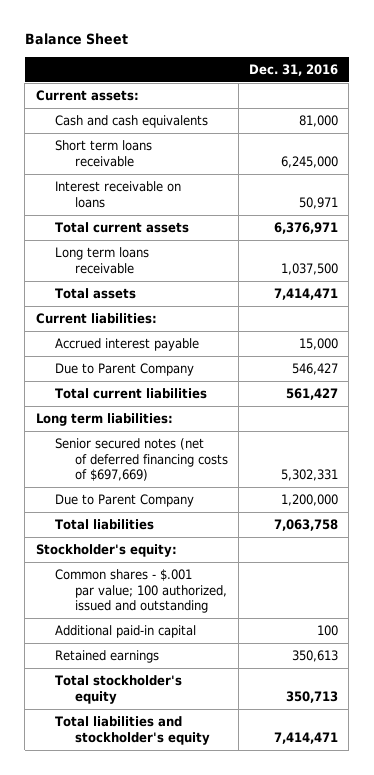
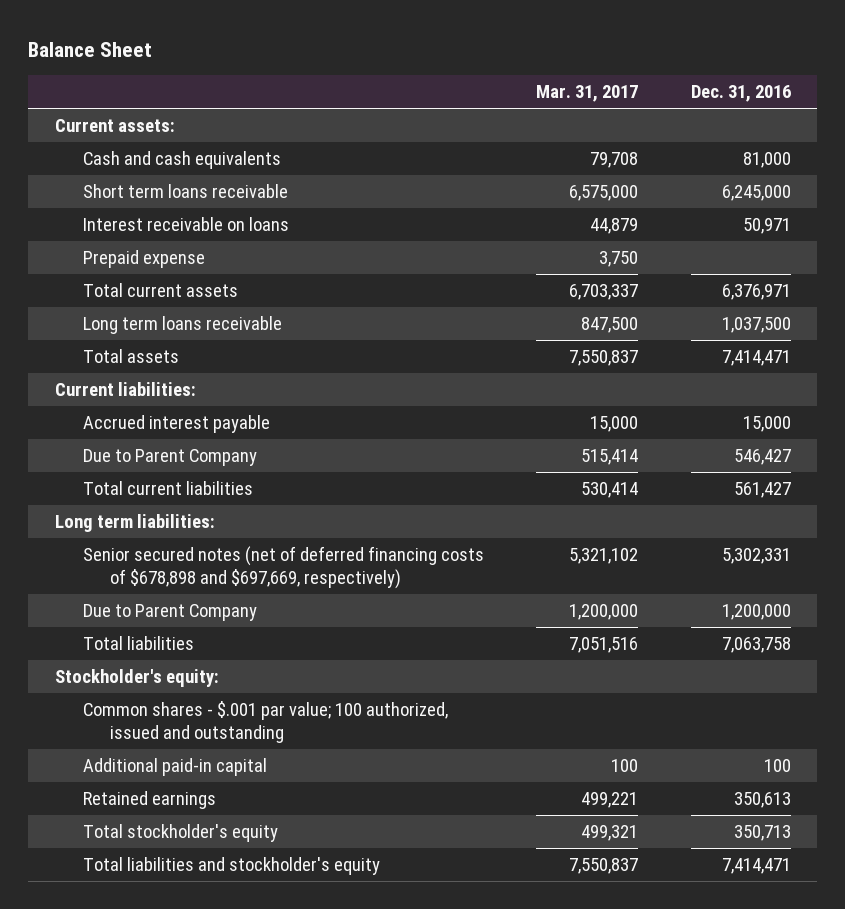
none -> [536,85,639,103] Mar. 31, 2017
none -> [82,250,205,269] Prepaid expense
[55,438,228,482] Senior secured notes (net of deferred financing costs of $697,669) -> [82,546,484,590] Senior secured notes (net of deferred financing costs of $678,898 and $697,669, respectively)

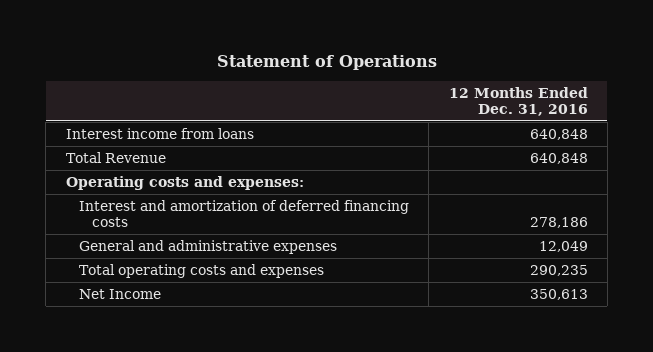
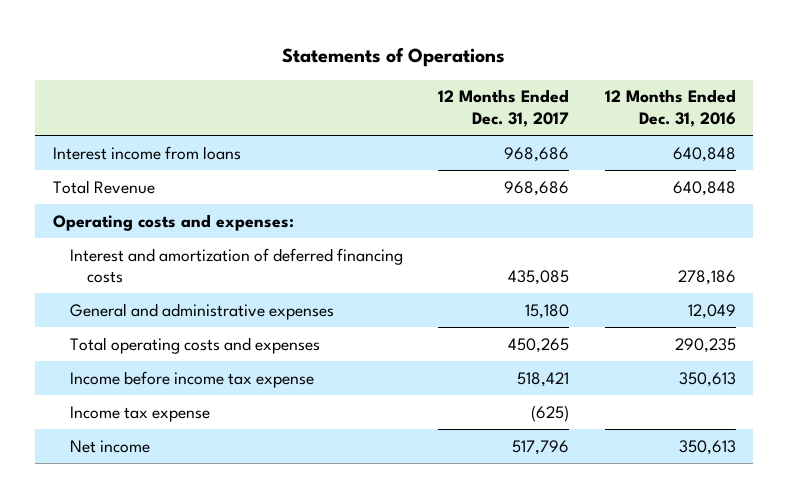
[216,55,437,71] Statement of Operations -> [282,48,506,68] Statements of Operations
none -> [438,89,570,127] 12 Months Ended Dec. 31, 2017
none -> [70,370,315,388] Income before income tax expense
none -> [70,405,211,422] Income tax expense
[78,288,161,299] Net Income -> [70,439,151,453] Net income

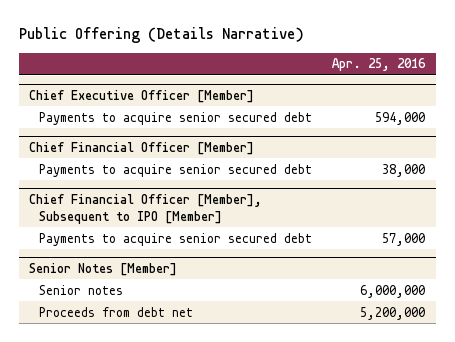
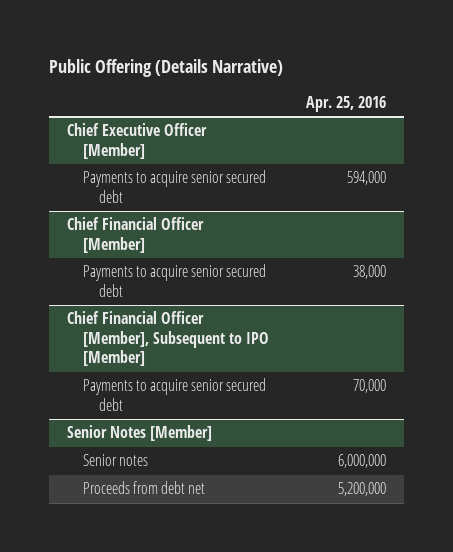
[382,232,426,246] 57,000 -> [352,379,386,394] 70,000

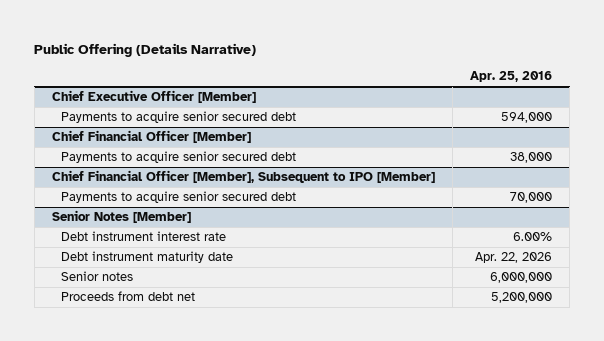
none -> [60,231,226,242] Debt instrument interest rate
none -> [60,251,233,264] Debt instrument maturity date

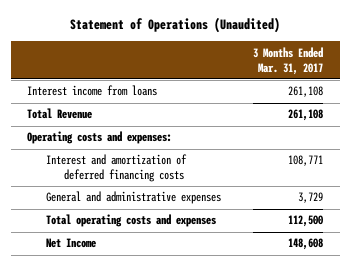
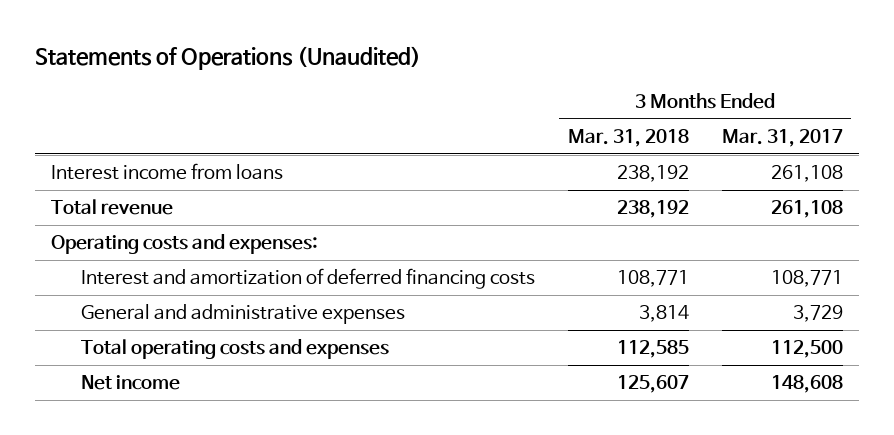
[70,17,281,34] Statement of Operations (Unaudited) -> [34,46,421,71] Statements of Operations (Unaudited)
none -> [567,129,689,148] Mar. 31, 2018
[27,108,93,120] Total Revenue -> [51,199,174,216] Total revenue
[45,238,96,249] Net Income -> [80,375,180,391] Net income

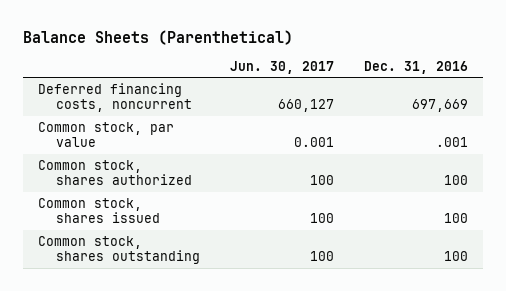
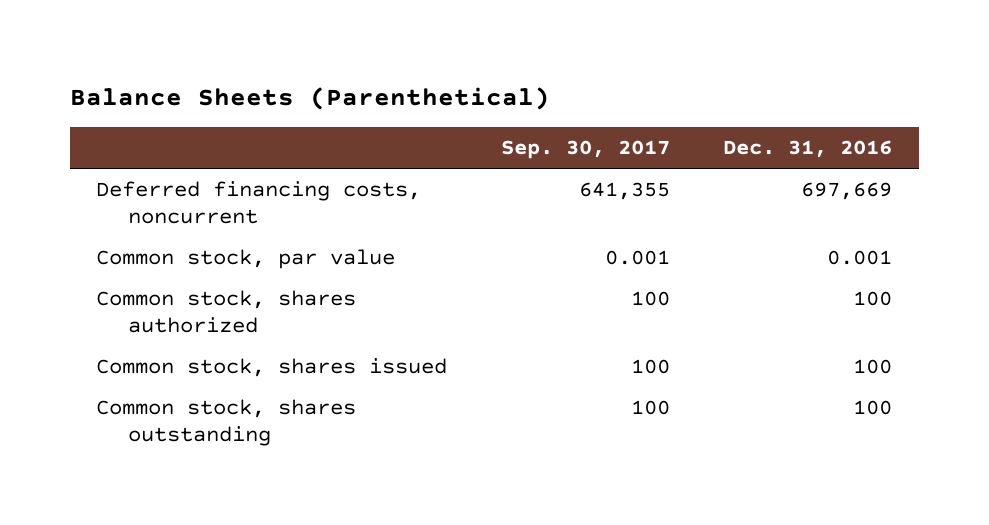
[230,60,335,74] Jun. 30, 2017 -> none
none -> [500,140,670,160] Sep. 30, 2017
[435,137,468,148] .001 -> [827,250,893,266] 0.001

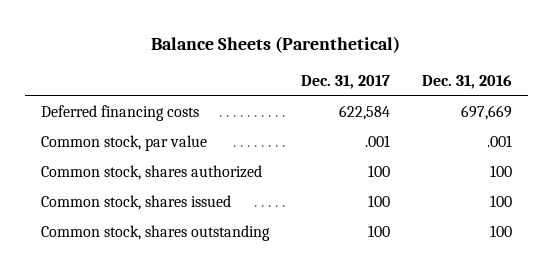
[500,140,670,160] Sep. 30, 2017 -> none
none -> [300,74,390,89] Dec. 31, 2017
[96,181,422,225] Deferred financing costs, noncurrent -> [41,105,200,122] Deferred financing costs
[827,250,893,266] 0.001 -> [486,135,512,148] .001

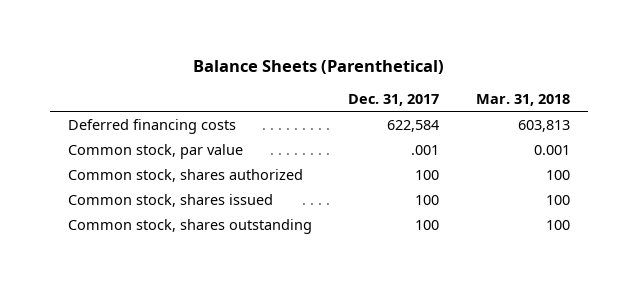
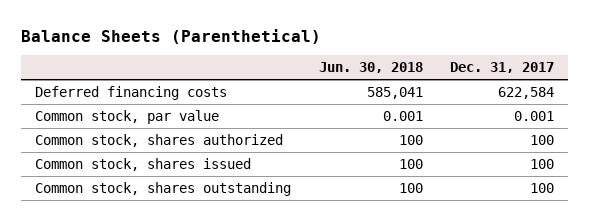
[475,94,570,107] Mar. 31, 2018 -> none
none -> [318,62,423,74] Jun. 30, 2018
[411,144,440,155] .001 -> [514,110,555,121] 0.001

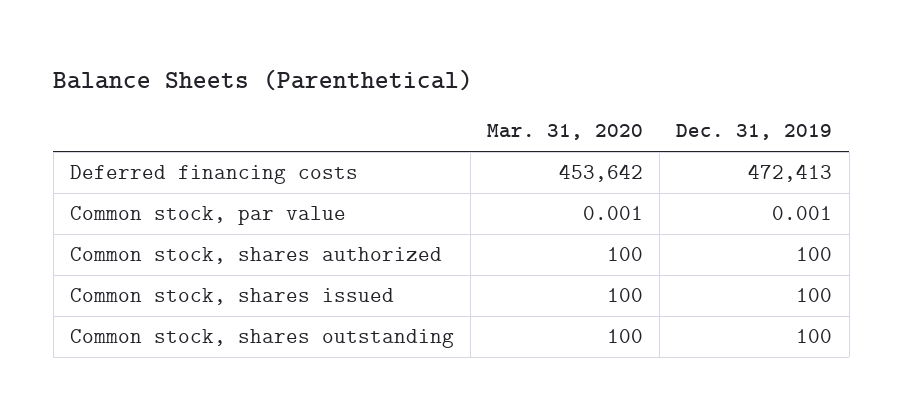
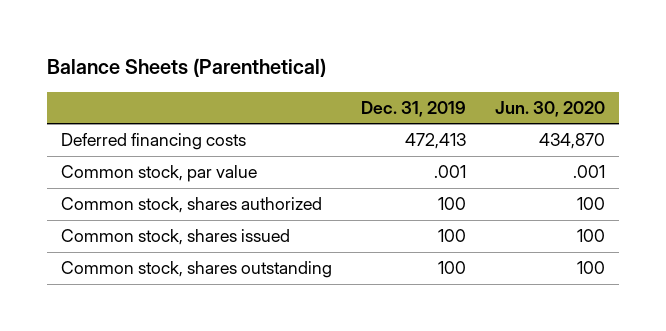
[487,124,644,141] Mar. 31, 2020 -> none
none -> [494,100,605,117] Jun. 30, 2020
[772,206,833,221] 0.001 -> [434,165,467,179] .001

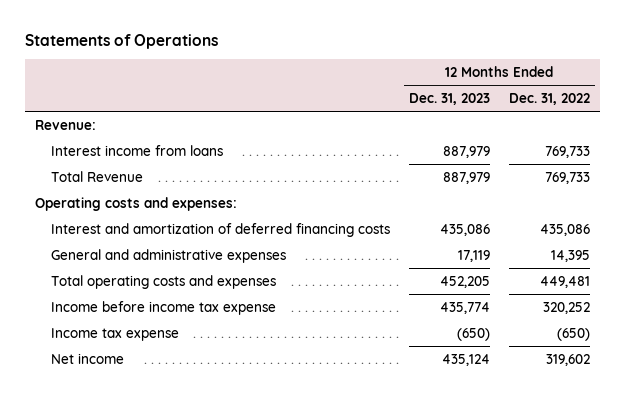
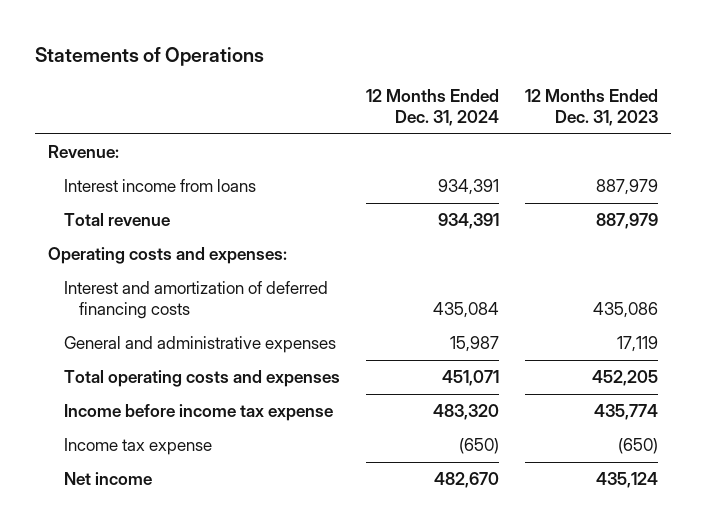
[509,92,591,105] Dec. 31, 2022 -> none
none -> [365,89,499,126] 12 Months Ended Dec. 31, 2024
[50,170,143,182] Total Revenue -> [63,213,170,227] Total revenue

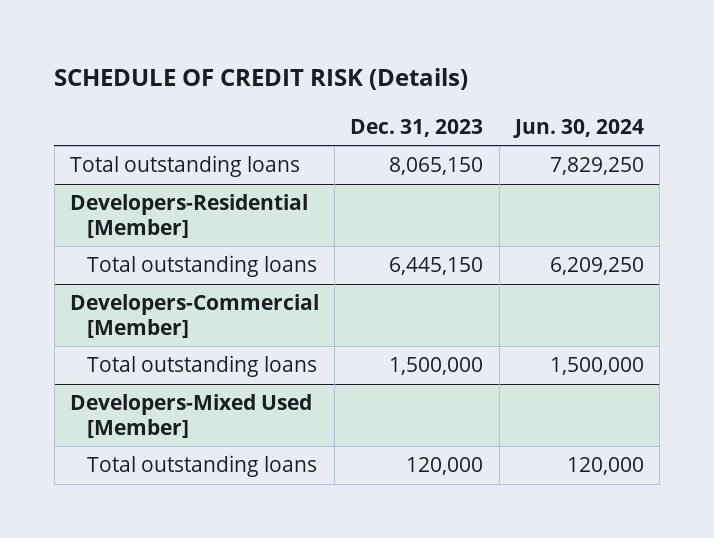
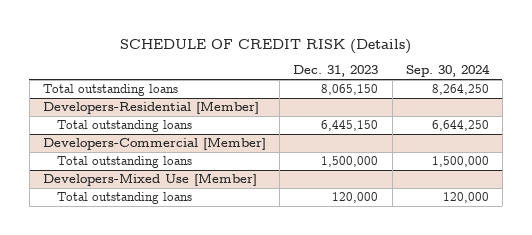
[513,118,645,138] Jun. 30, 2024 -> none
none -> [405,64,490,78] Sep. 30, 2024
[69,394,312,438] Developers-Mixed Used [Member] -> [43,173,258,187] Developers-Mixed Use [Member]

